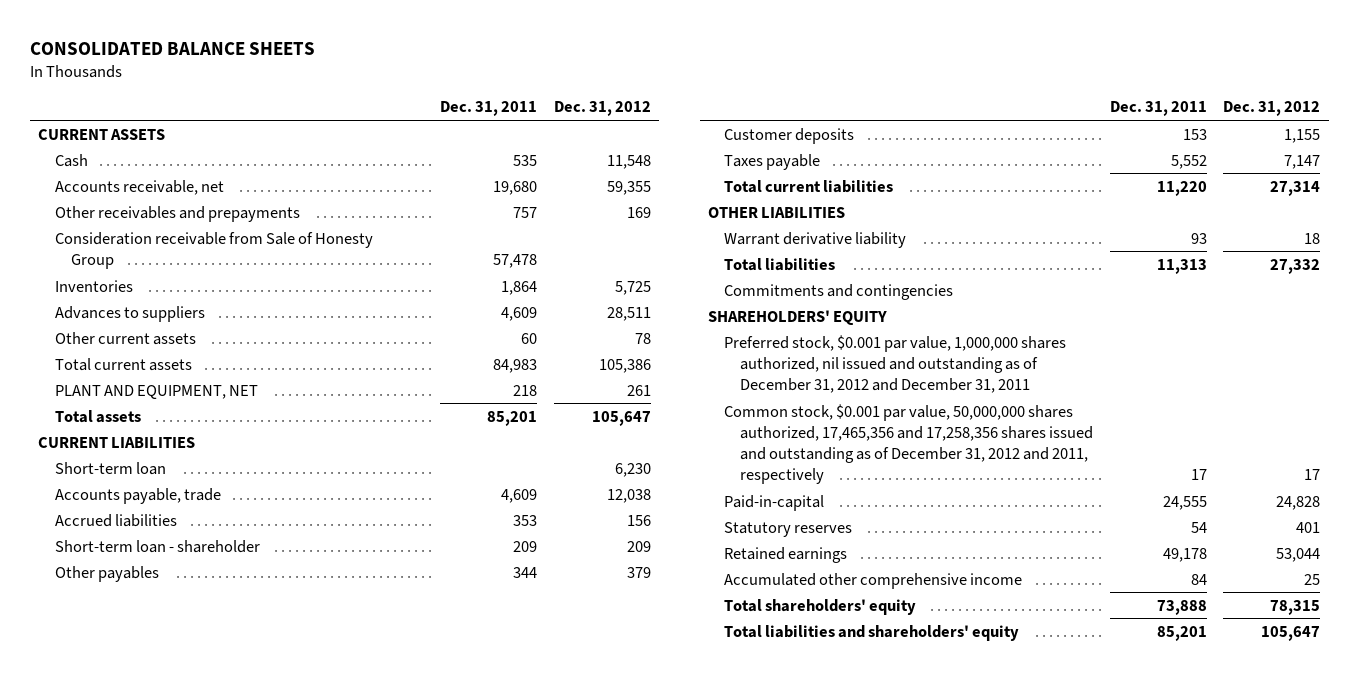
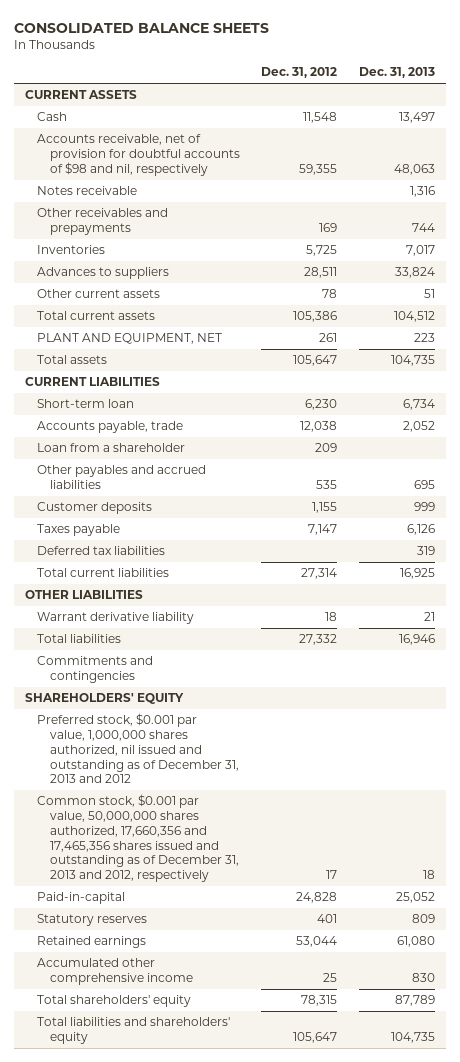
[440,101,538,117] Dec. 31, 2011 -> none
none -> [359,67,436,79] Dec. 31, 2013
[54,179,224,195] Accounts receivable, net -> [37,134,240,176] Accounts receivable, net of provision for doubtful accounts of $98 and nil, respectively
none -> [37,186,138,196] Notes receivable
[54,231,373,269] Consideration receivable from Sale of Honesty Group -> none
[54,513,177,527] Accrued liabilities -> none
[54,539,260,553] Short-term loan - shareholder -> [37,443,186,453] Loan from a shareholder
[54,565,159,582] Other payables -> [37,465,207,490] Other payables and accrued liabilities
[626,566,651,578] 379 -> [316,480,338,490] 535
none -> [37,546,166,556] Deferred tax liabilities
[724,334,1067,393] Preferred stock, $0.001 par value, 1,000,000 shares authorized, nil issued and outstanding as of December 31, 2012 and December 31, 2011 -> [37,713,239,784] Preferred stock, $0.001 par value, 1,000,000 shares authorized, nil issued and outstanding as of December 31, 2013 and 2012
[724,403,1094,485] Common stock, $0.001 par value, 50,000,000 shares authorized, 17,465,356 and 17,258,356 shares issued and outstanding as of December 31, 2012 and 2011, respectively -> [37,794,239,883] Common stock, $0.001 par value, 50,000,000 shares authorized, 17,660,356 and 17,465,356 shares issued and outstanding as of December 31, 2013 and 2012, respectively

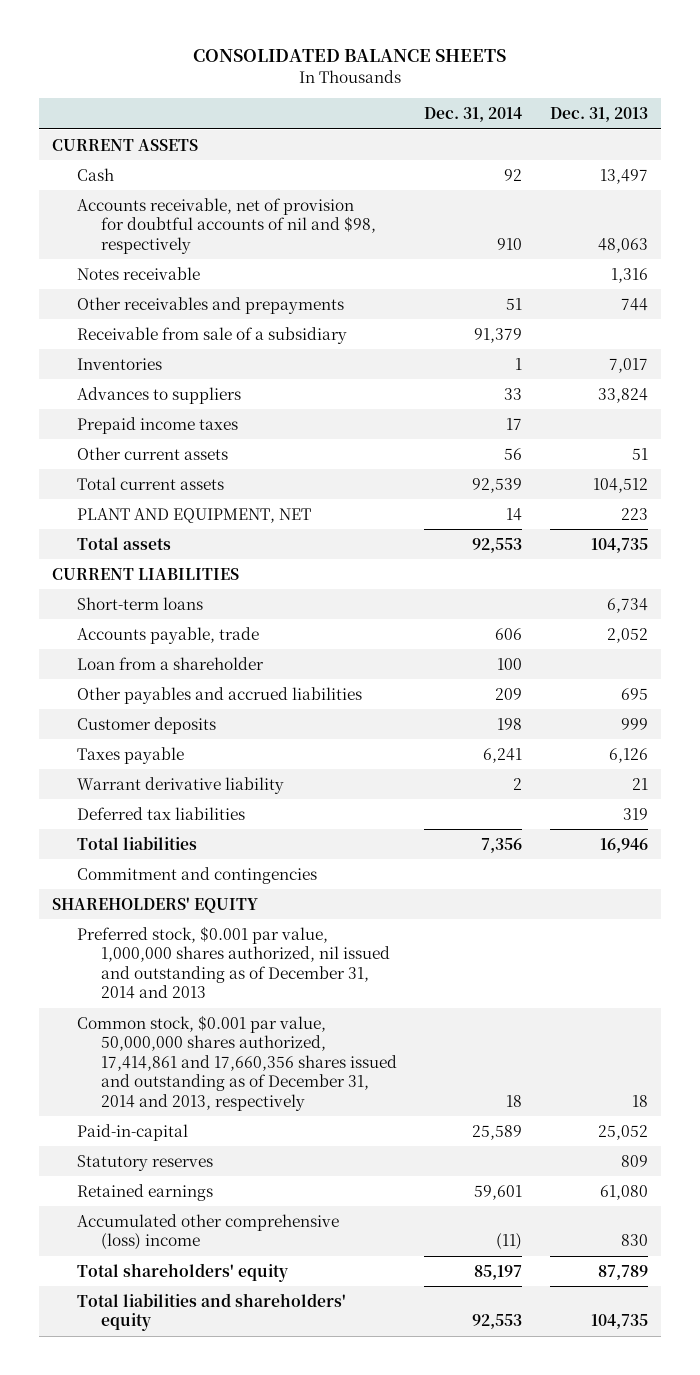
[261,67,338,79] Dec. 31, 2012 -> none
none -> [424,107,523,123] Dec. 31, 2014
[37,134,240,176] Accounts receivable, net of provision for doubtful accounts of $98 and nil, respectively -> [76,197,376,254] Accounts receivable, net of provision for doubtful accounts of nil and $98, respectively
none -> [76,326,347,344] Receivable from sale of a subsidiary
none -> [76,416,238,434] Prepaid income taxes
[37,399,135,409] Short-term loan -> [76,596,203,610] Short-term loans
[37,568,170,578] Total current liabilities -> none
[24,590,143,600] OTHER LIABILITIES -> none
[37,546,166,556] Deferred tax liabilities -> [76,806,245,820] Deferred tax liabilities
[37,656,154,684] Commitments and contingencies -> [76,866,317,884] Commitment and contingencies
[37,713,239,784] Preferred stock, $0.001 par value, 1,000,000 shares authorized, nil issued and outstanding as of December 31, 2013 and 2012 -> [76,925,390,1000] Preferred stock, $0.001 par value, 1,000,000 shares authorized, nil issued and outstanding as of December 31, 2014 and 2013
[37,794,239,883] Common stock, $0.001 par value, 50,000,000 shares authorized, 17,660,356 and 17,465,356 shares issued and outstanding as of December 31, 2013 and 2012, respectively -> [76,1014,397,1111] Common stock, $0.001 par value, 50,000,000 shares authorized, 17,414,861 and 17,660,356 shares issued and outstanding as of December 31, 2014 and 2013, respectively
[37,958,193,986] Accumulated other comprehensive income -> [76,1213,339,1251] Accumulated other comprehensive (loss) income

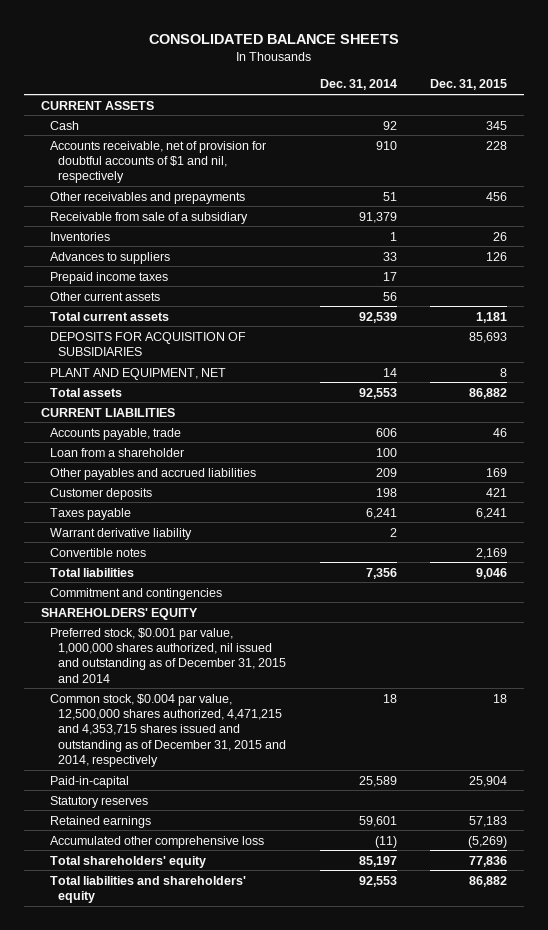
[549,107,648,123] Dec. 31, 2013 -> none
none -> [429,79,507,91] Dec. 31, 2015
[76,266,200,280] Notes receivable -> none
[76,197,376,254] Accounts receivable, net of provision for doubtful accounts of nil and $98, respectively -> [49,140,266,184] Accounts receivable, net of provision for doubtful accounts of $1 and nil, respectively
none -> [49,331,246,356] DEPOSITS FOR ACQUISITION OF SUBSIDIARIES
[76,596,203,610] Short-term loans -> none
[76,806,245,820] Deferred tax liabilities -> none
none -> [49,547,146,557] Convertible notes
[76,925,390,1000] Preferred stock, $0.001 par value, 1,000,000 shares authorized, nil issued and outstanding as of December 31, 2014 and 2013 -> [49,627,287,683] Preferred stock, $0.001 par value, 1,000,000 shares authorized, nil issued and outstanding as of December 31, 2015 and 2014
[76,1014,397,1111] Common stock, $0.001 par value, 50,000,000 shares authorized, 17,414,861 and 17,660,356 shares issued and outstanding as of December 31, 2014 and 2013, respectively -> [49,693,287,768] Common stock, $0.004 par value, 12,500,000 shares authorized, 4,471,215 and 4,353,715 shares issued and outstanding as of December 31, 2015 and 2014, respectively
[76,1213,339,1251] Accumulated other comprehensive (loss) income -> [49,835,264,848] Accumulated other comprehensive loss

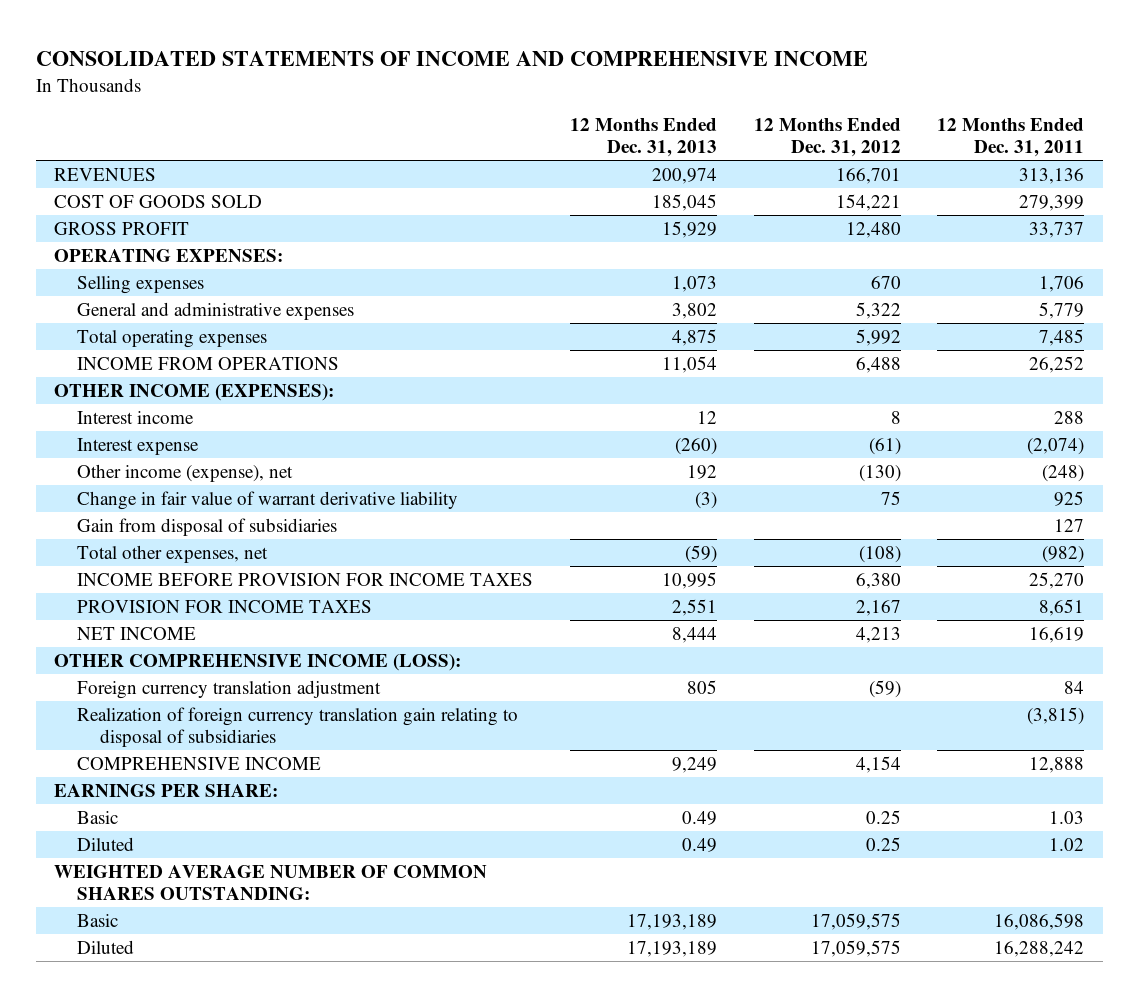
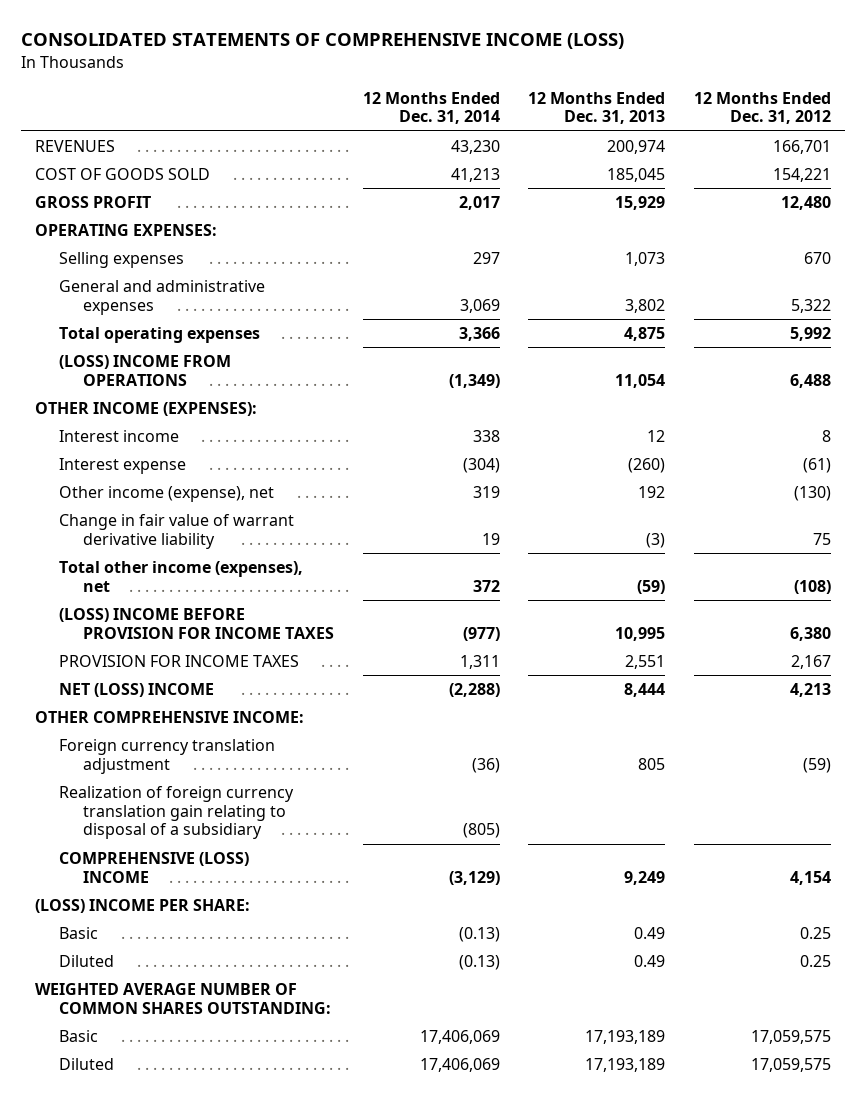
[36,50,869,66] CONSOLIDATED STATEMENTS OF INCOME AND COMPREHENSIVE INCOME -> [21,33,625,50] CONSOLIDATED STATEMENTS OF COMPREHENSIVE INCOME (LOSS)
[937,117,1085,157] 12 Months Ended Dec. 31, 2011 -> none
none -> [362,91,500,125] 12 Months Ended Dec. 31, 2014
[77,356,340,370] INCOME FROM OPERATIONS -> [59,354,232,386] (LOSS) INCOME FROM OPERATIONS
[77,517,338,536] Gain from disposal of subsidiaries -> none
[77,544,269,563] Total other expenses, net -> [59,560,304,592] Total other income (expenses), net
[77,572,534,586] INCOME BEFORE PROVISION FOR INCOME TAXES -> [59,607,335,639] (LOSS) INCOME BEFORE PROVISION FOR INCOME TAXES
[77,626,197,640] NET INCOME -> [59,682,215,697] NET (LOSS) INCOME
[54,653,462,671] OTHER COMPREHENSIVE INCOME (LOSS): -> [35,710,305,723] OTHER COMPREHENSIVE INCOME:
[77,706,519,748] Realization of foreign currency translation gain relating to disposal of subsidiaries -> [59,785,295,840] Realization of foreign currency translation gain relating to disposal of a subsidiary
[77,756,322,770] COMPREHENSIVE INCOME -> [59,851,250,883] COMPREHENSIVE (LOSS) INCOME
[54,783,279,797] EARNINGS PER SHARE: -> [35,898,251,913] (LOSS) INCOME PER SHARE:

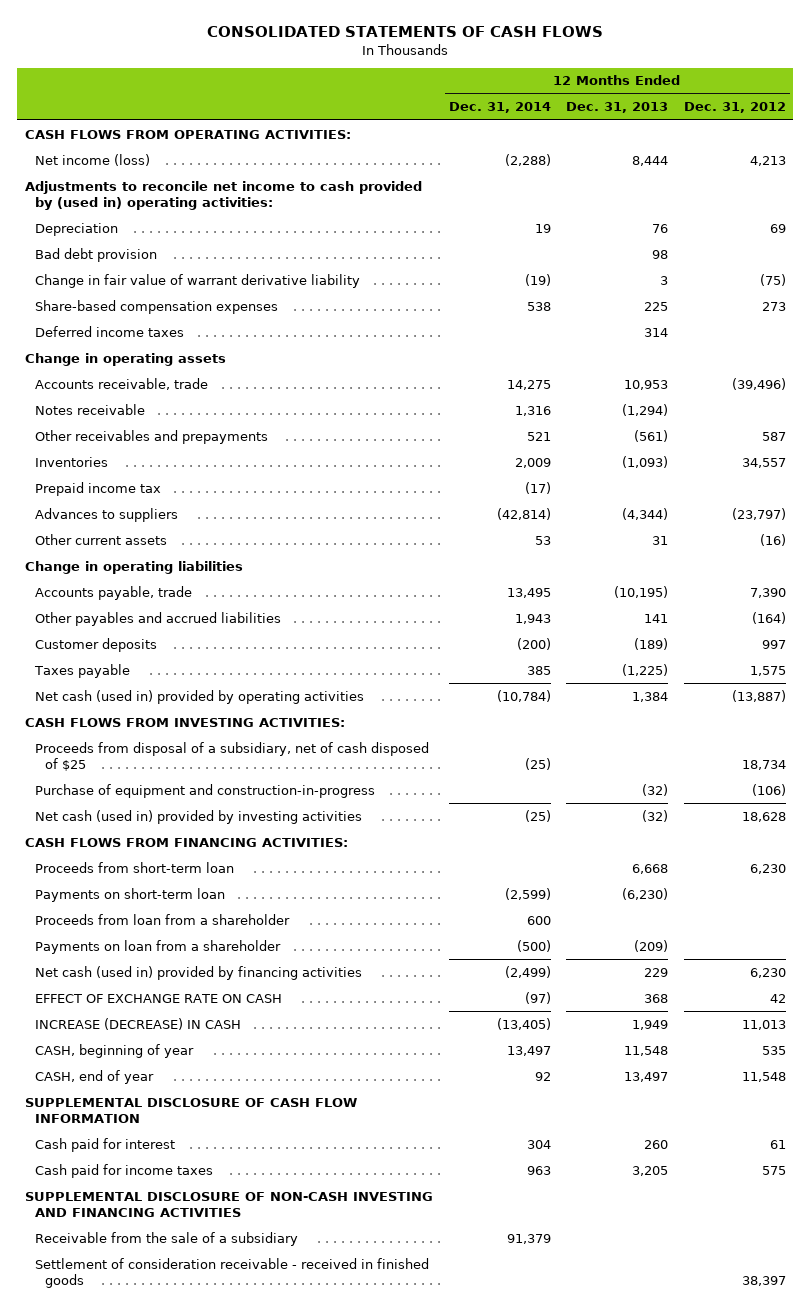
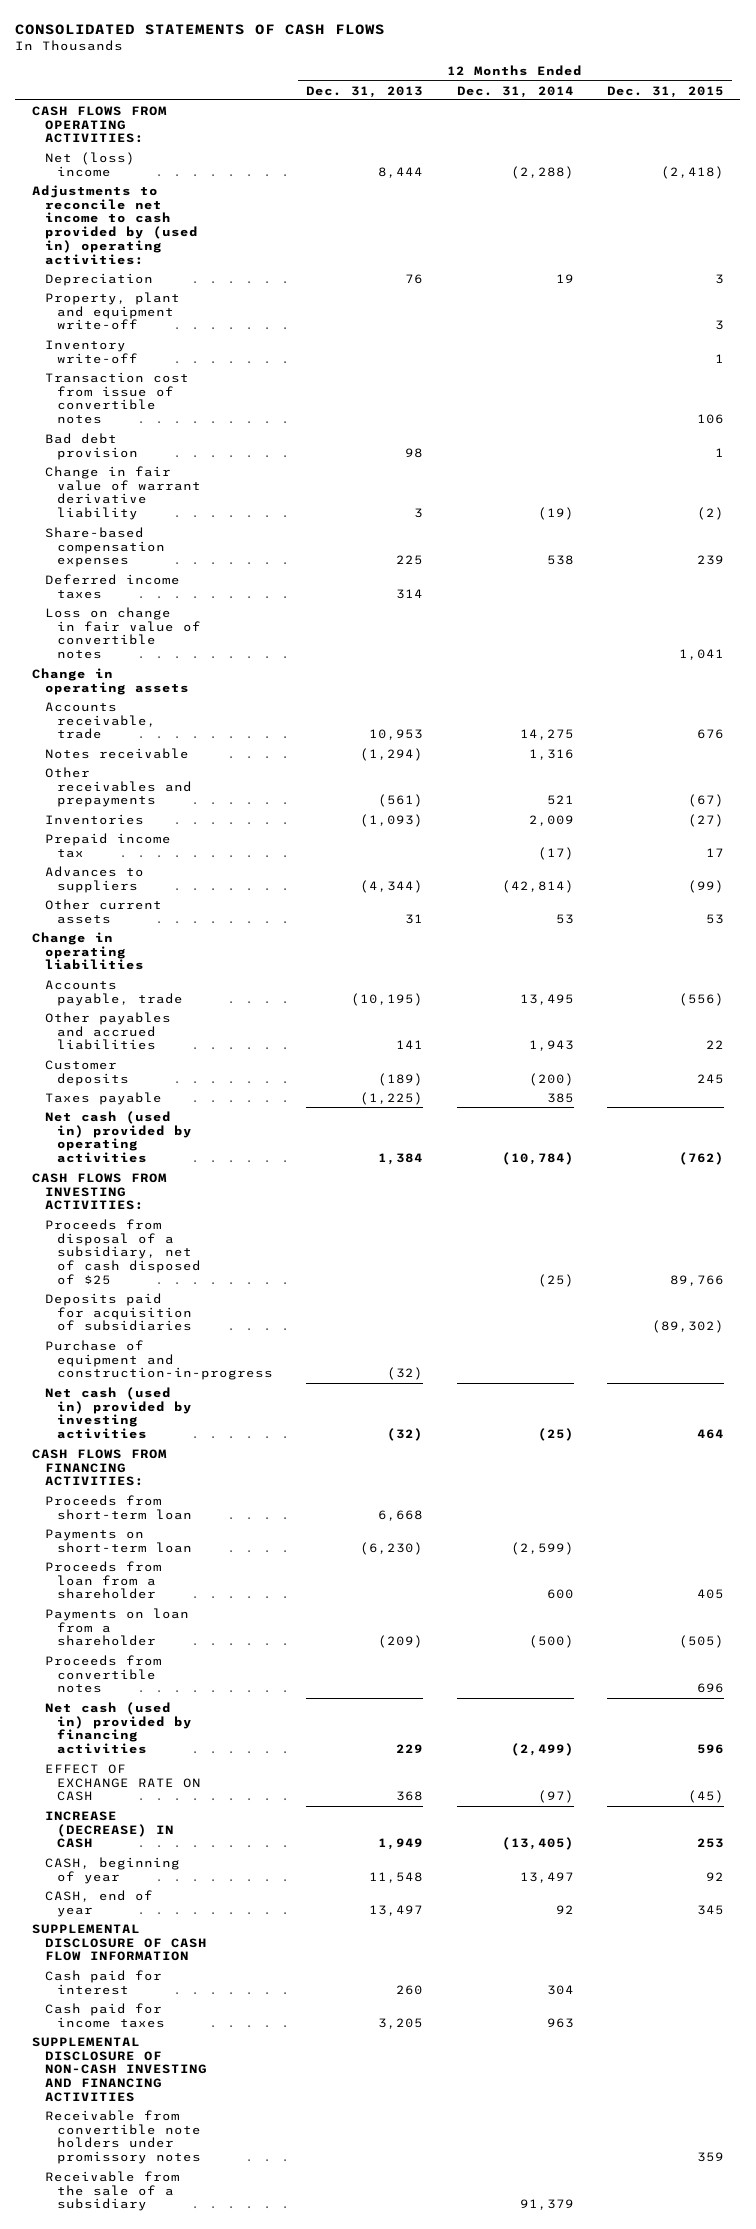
[683,102,786,114] Dec. 31, 2012 -> none
none -> [606,85,724,98] Dec. 31, 2015
[34,153,150,166] Net income (loss) -> [44,151,135,177] Net (loss) income
none -> [44,291,180,331] Property, plant and equipment write-off
none -> [44,339,139,364] Inventory write-off
none -> [44,371,189,425] Transaction cost from issue of convertible notes
none -> [44,606,202,660] Loss on change in fair value of convertible notes
none -> [44,1292,193,1332] Deposits paid for acquisition of subsidiaries
none -> [44,1654,162,1694] Proceeds from convertible notes
none -> [44,2109,202,2165] Receivable from convertible note holders under promissory notes
[34,1257,429,1288] Settlement of consideration receivable - received in finished goods -> none

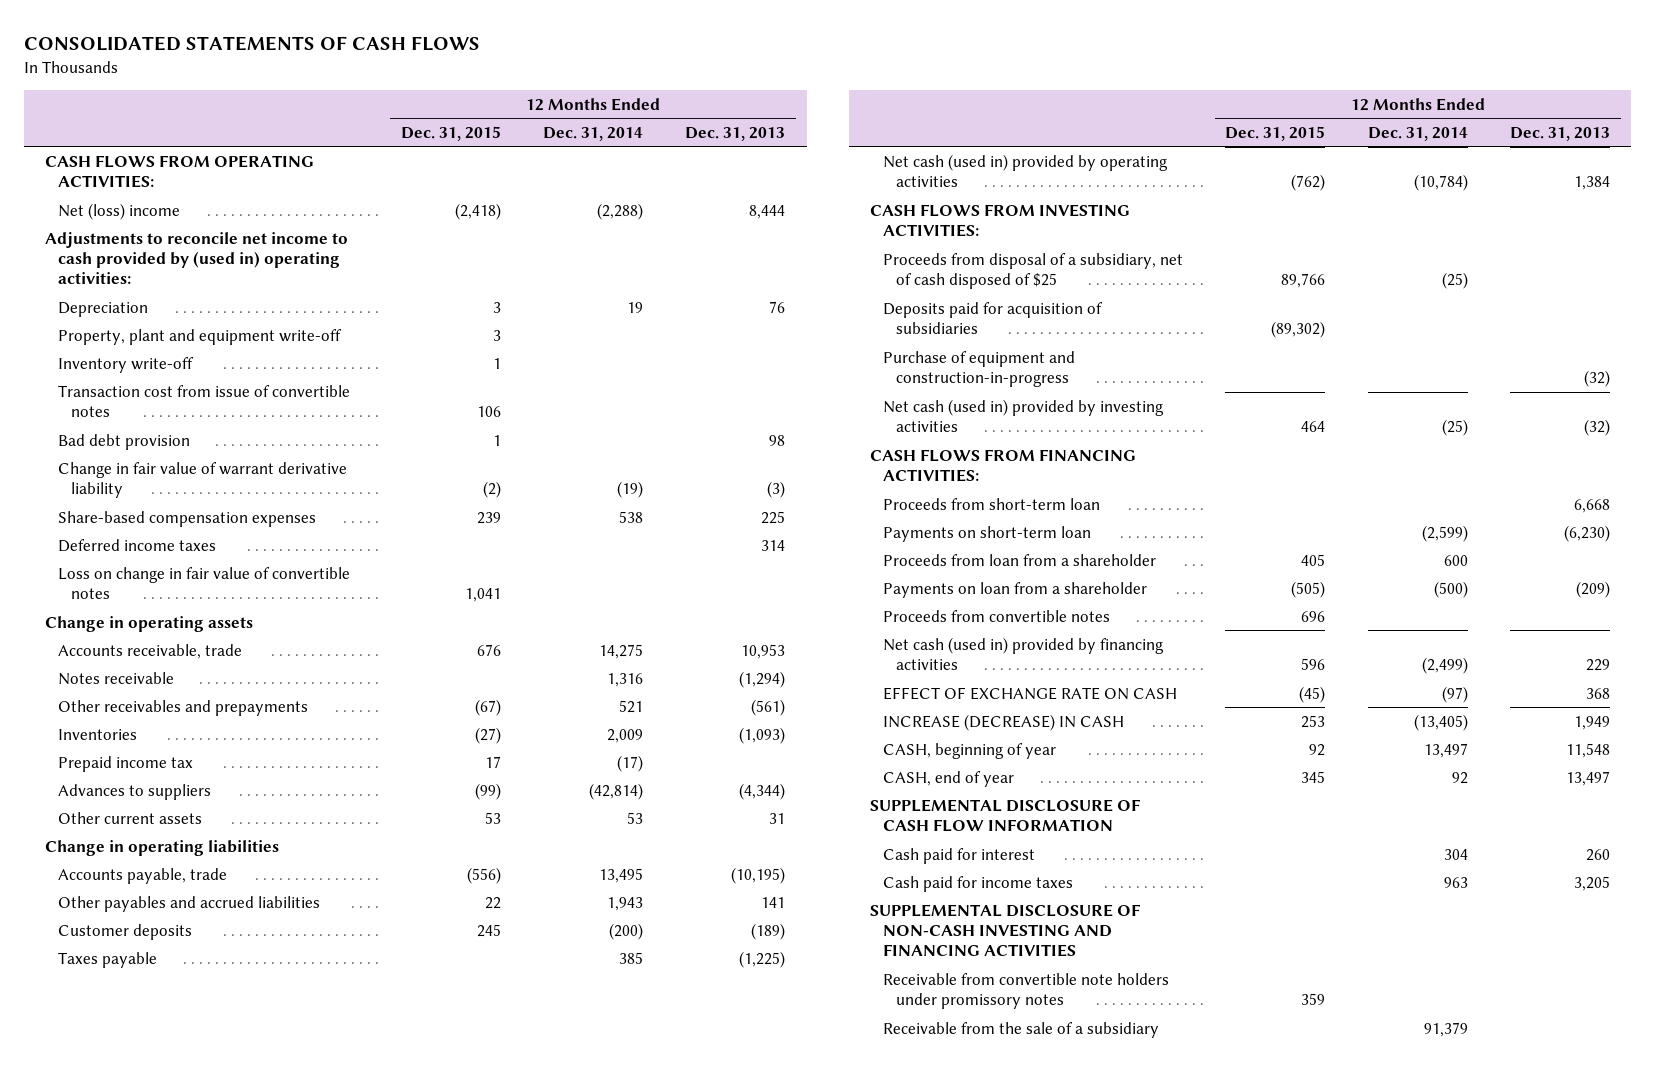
[414,508,424,519] 3 -> [767,480,786,498] (3)

